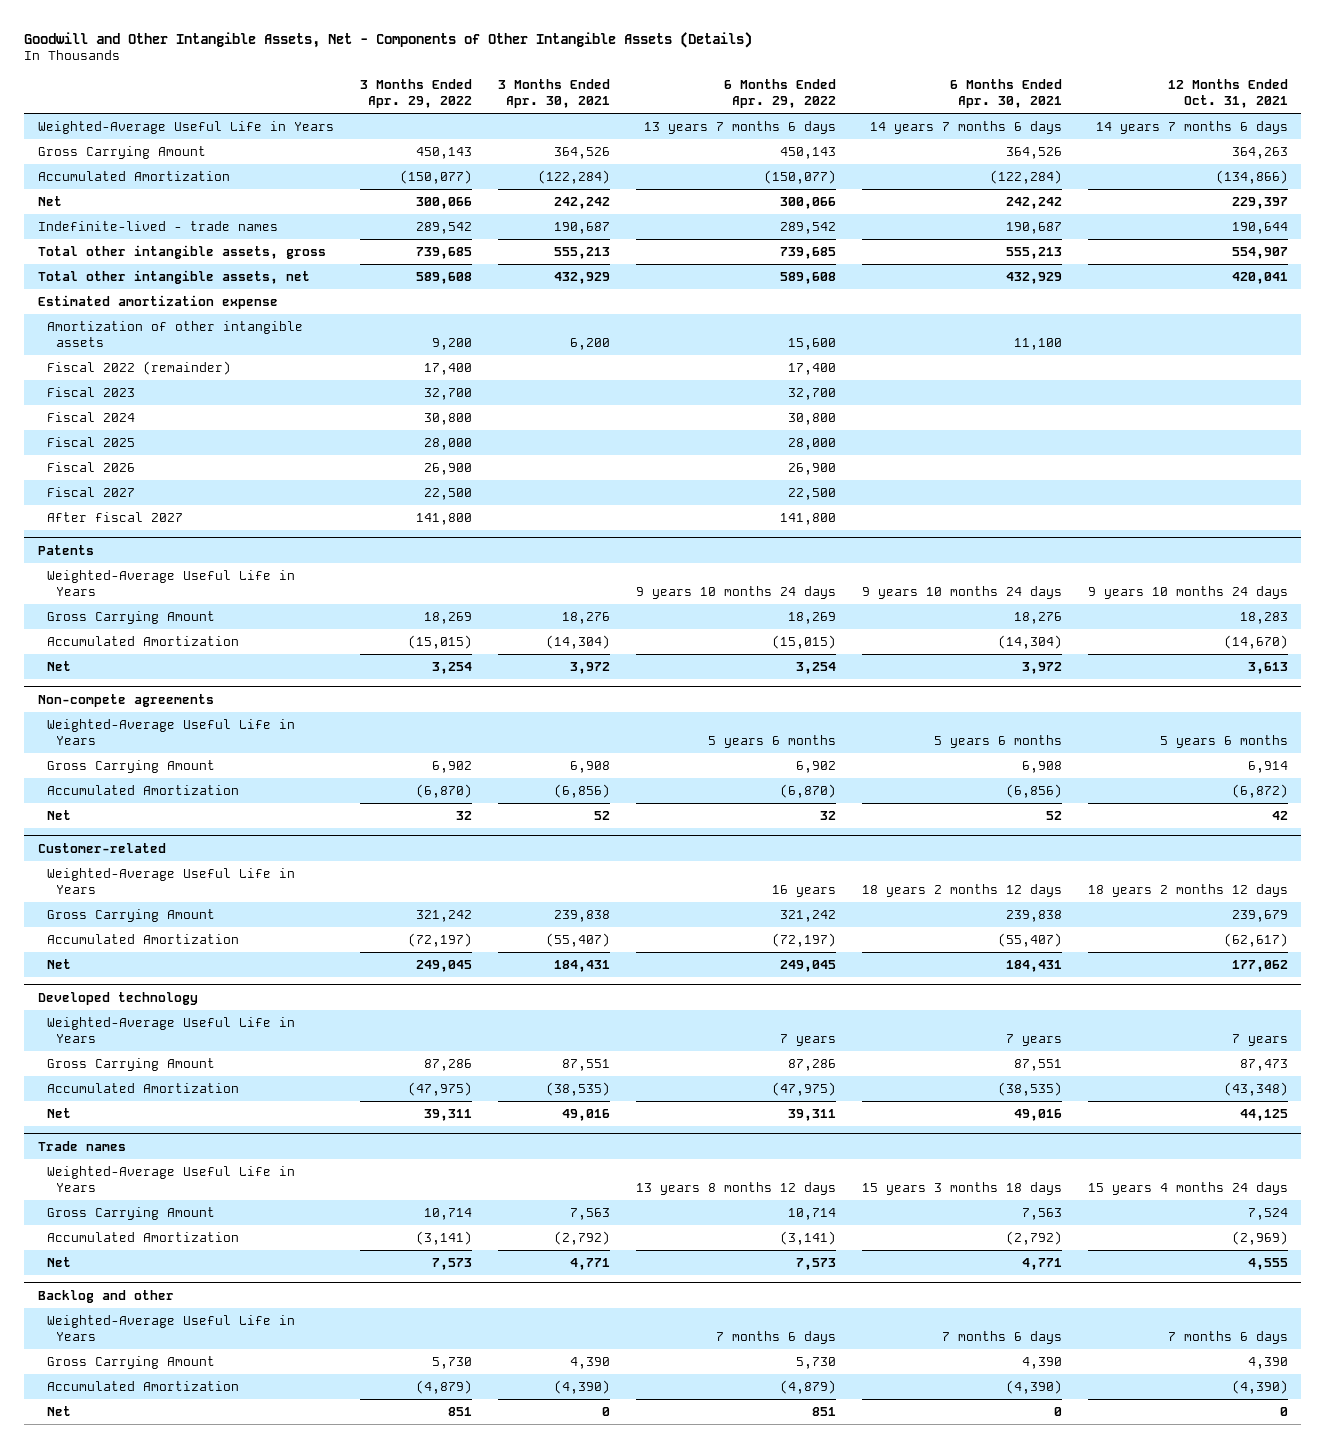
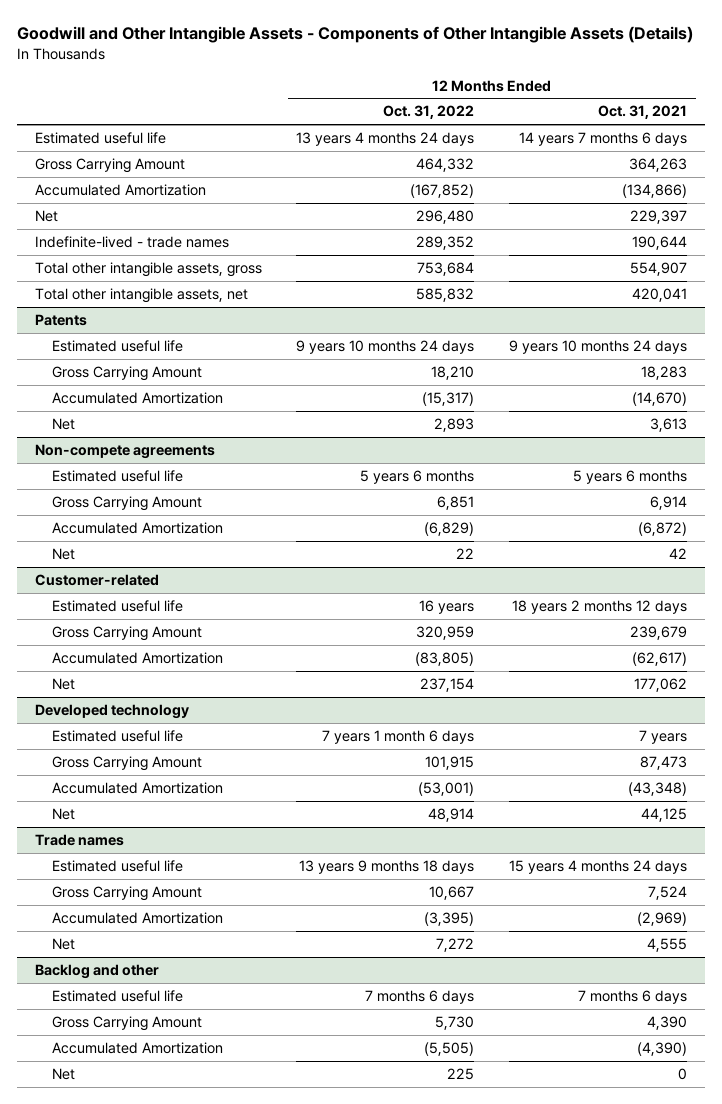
[24,31,753,48] Goodwill and Other Intangible Assets, Net - Components of Other Intangible Assets (Details) -> [17,26,694,44] Goodwill and Other Intangible Assets - Components of Other Intangible Assets (Details)
[359,79,472,109] 3 Months Ended Apr. 29, 2022 -> none
[497,79,610,109] 3 Months Ended Apr. 30, 2021 -> none
[723,79,836,109] 6 Months Ended Apr. 29, 2022 -> none
[949,79,1062,109] 6 Months Ended Apr. 30, 2021 -> none
none -> [383,105,475,120] Oct. 31, 2022
[37,120,334,134] Weighted-Average Useful Life in Years -> [34,131,166,144] Estimated useful life
[37,294,278,309] Estimated amortization expense -> none
[46,320,303,347] Amortization of other intangible assets -> none
[46,360,231,375] Fiscal 2022 (remainder) -> none
[46,386,135,397] Fiscal 2023 -> none
[46,411,135,422] Fiscal 2024 -> none
[46,436,135,447] Fiscal 2025 -> none
[46,461,135,472] Fiscal 2026 -> none
[46,486,135,497] Fiscal 2027 -> none
[46,511,183,522] After fiscal 2027 -> none
[46,569,295,596] Weighted-Average Useful Life in Years -> [52,339,184,352] Estimated useful life
[46,718,295,745] Weighted-Average Useful Life in Years -> [52,469,184,482] Estimated useful life
[46,867,295,894] Weighted-Average Useful Life in Years -> [52,599,184,612] Estimated useful life
[46,1016,295,1043] Weighted-Average Useful Life in Years -> [52,729,184,742] Estimated useful life
[46,1165,295,1192] Weighted-Average Useful Life in Years -> [52,859,184,872] Estimated useful life
[46,1314,295,1341] Weighted-Average Useful Life in Years -> [52,989,184,1002] Estimated useful life

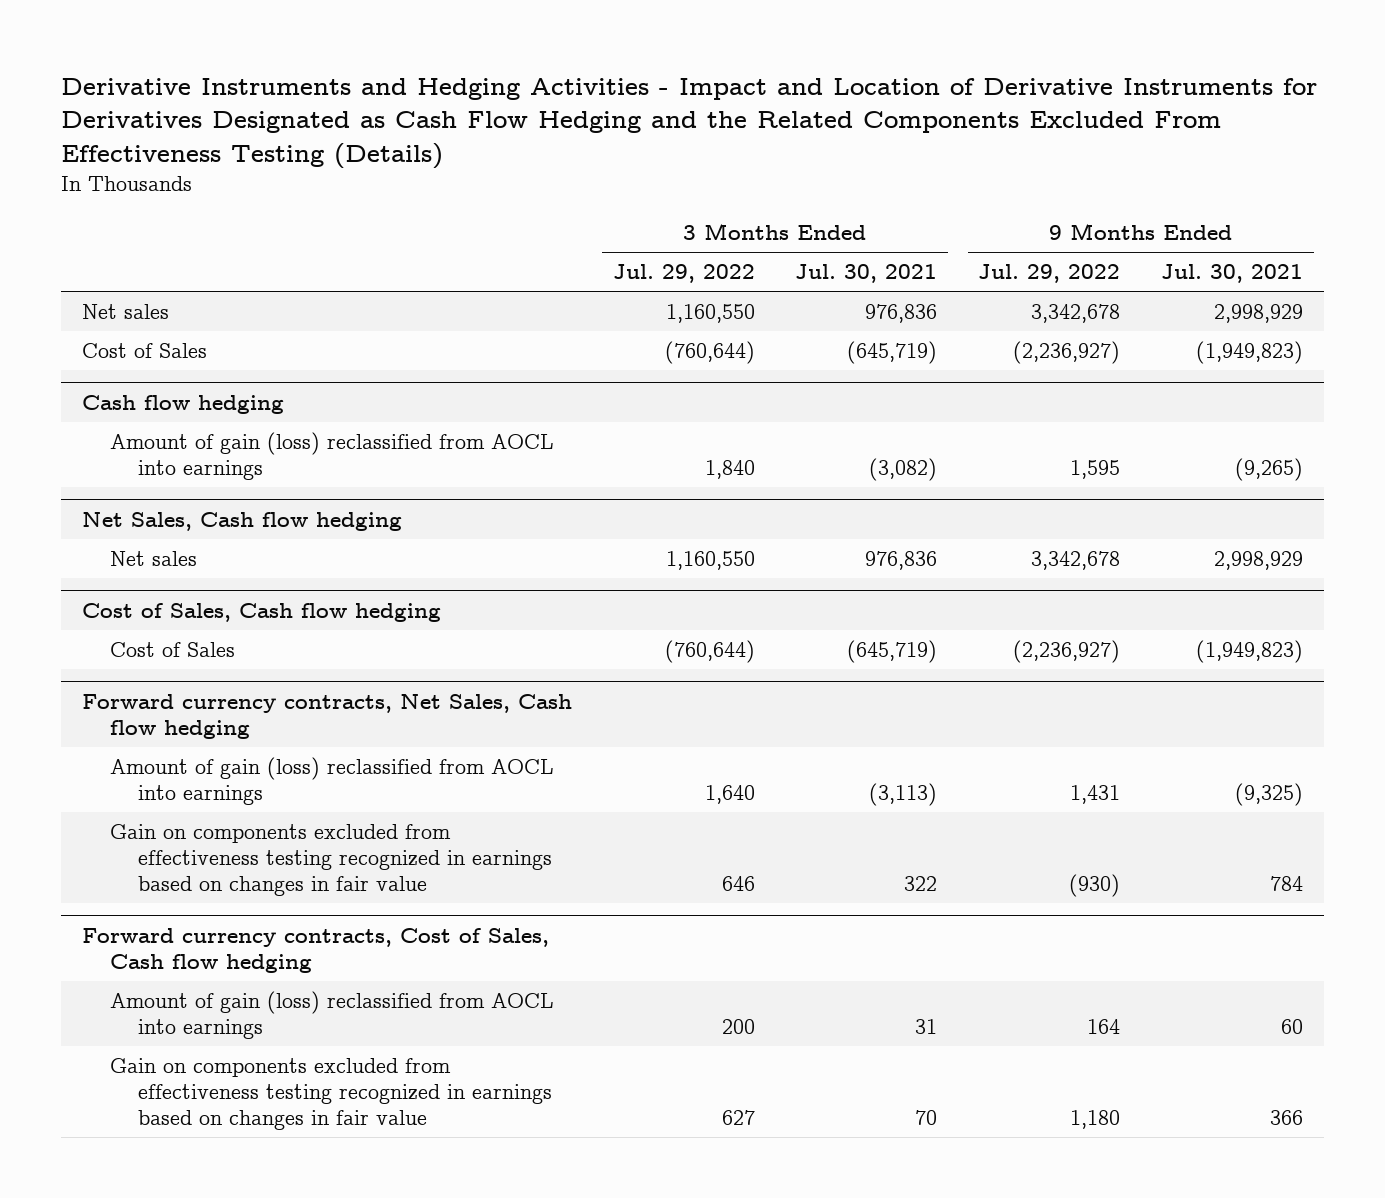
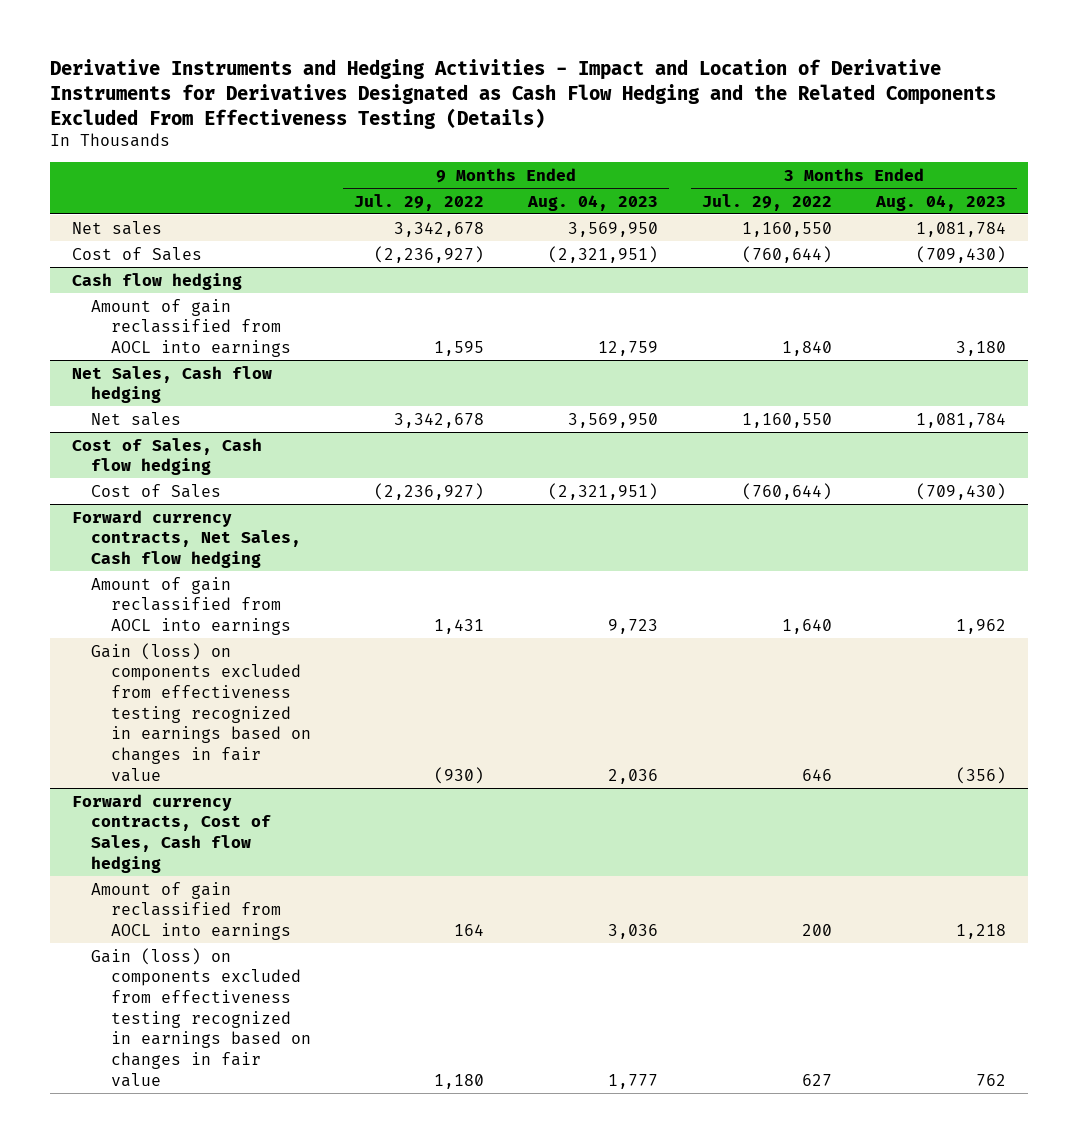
[795,264,938,284] Jul. 30, 2021 -> none
[1161,264,1304,284] Jul. 30, 2021 -> none
none -> [527,194,659,211] Aug. 04, 2023
none -> [874,194,1006,211] Aug. 04, 2023
[109,432,554,480] Amount of gain (loss) reclassified from AOCL into earnings -> [91,298,291,357] Amount of gain reclassified from AOCL into earnings
[109,757,554,805] Amount of gain (loss) reclassified from AOCL into earnings -> [91,576,291,635] Amount of gain reclassified from AOCL into earnings
[109,824,553,896] Gain on components excluded from effectiveness testing recognized in earnings based on changes in fair value -> [91,642,311,782] Gain (loss) on components excluded from effectiveness testing recognized in earnings based on changes in fair value
[109,991,554,1039] Amount of gain (loss) reclassified from AOCL into earnings -> [91,881,291,940] Amount of gain reclassified from AOCL into earnings
[109,1058,553,1130] Gain on components excluded from effectiveness testing recognized in earnings based on changes in fair value -> [91,947,311,1087] Gain (loss) on components excluded from effectiveness testing recognized in earnings based on changes in fair value

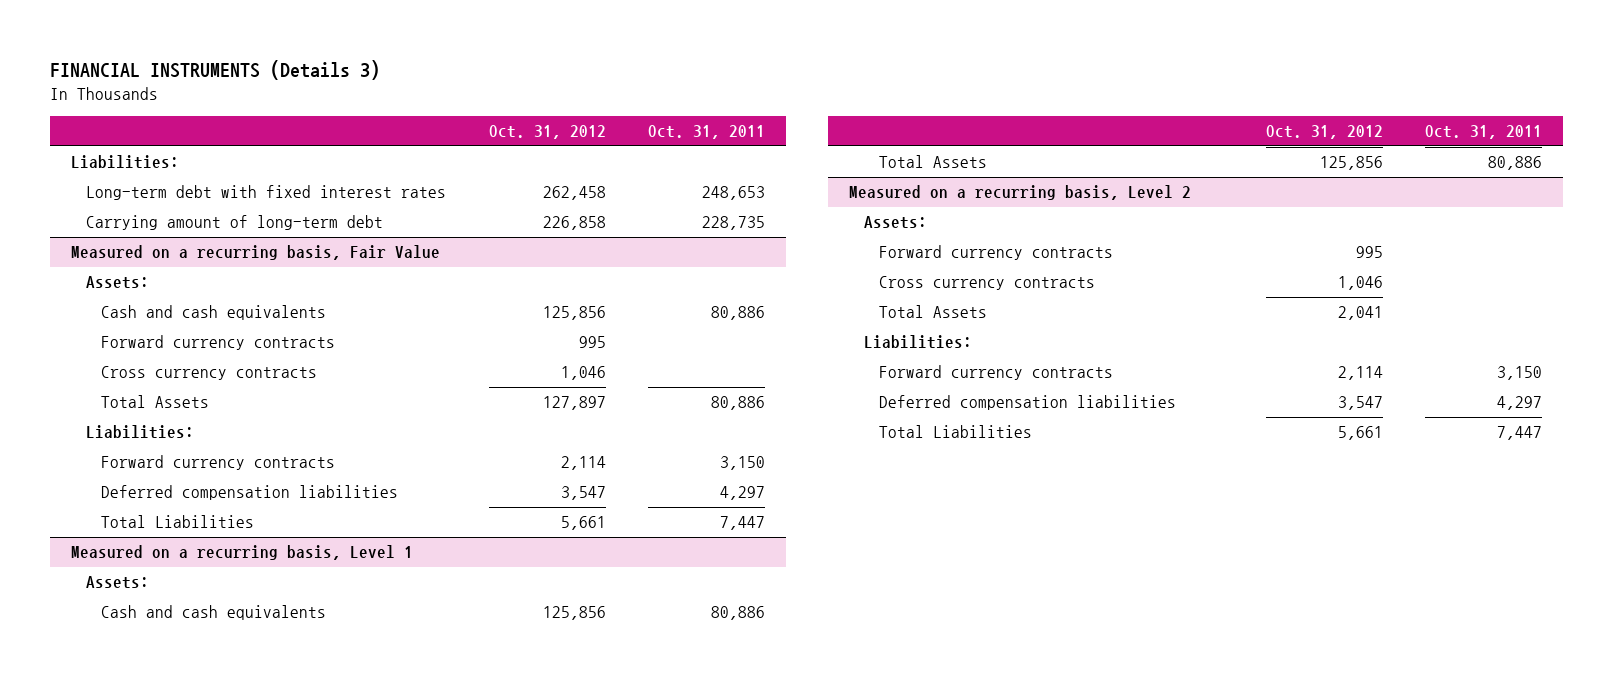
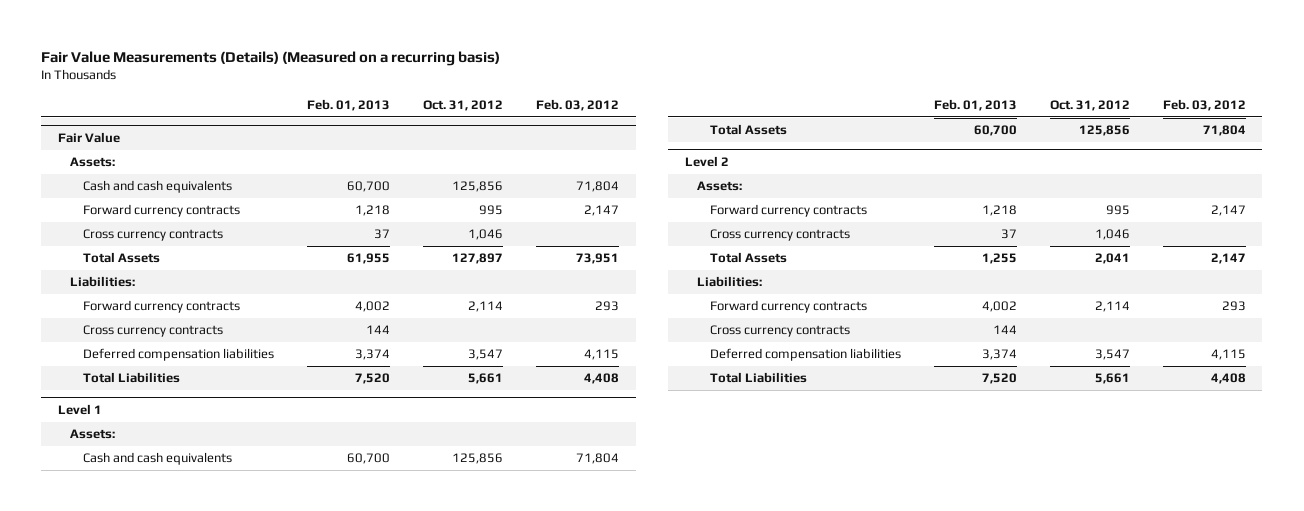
[50,60,381,81] FINANCIAL INSTRUMENTS (Details 3) -> [41,50,501,66] Fair Value Measurements (Details) (Measured on a recurring basis)
[647,125,765,140] Oct. 31, 2011 -> none
none -> [306,98,390,111] Feb. 01, 2013
none -> [536,98,620,111] Feb. 03, 2012
[71,155,180,170] Liabilities: -> none
[86,185,447,201] Long-term debt with fixed interest rates -> none
[86,215,384,231] Carrying amount of long-term debt -> none
[71,245,441,261] Measured on a recurring basis, Fair Value -> none
none -> [58,132,121,144] Fair Value
none -> [82,325,223,338] Cross currency contracts
[71,545,414,561] Measured on a recurring basis, Level 1 -> none
none -> [58,404,103,416] Level 1
[848,185,1191,201] Measured on a recurring basis, Level 2 -> none
none -> [684,156,729,168] Level 2
none -> [709,325,850,338] Cross currency contracts

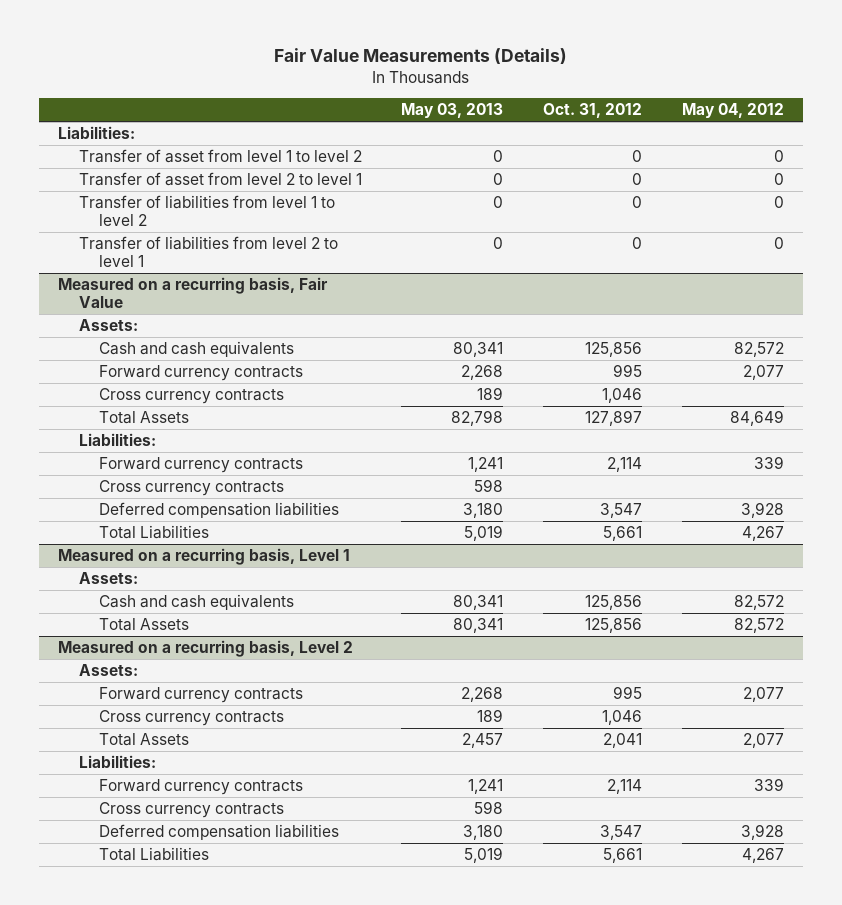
[41,50,501,66] Fair Value Measurements (Details) (Measured on a recurring basis) -> [274,48,568,65] Fair Value Measurements (Details)
[306,98,390,111] Feb. 01, 2013 -> none
[536,98,620,111] Feb. 03, 2012 -> none
none -> [401,103,504,119] May 03, 2013
none -> [681,103,784,119] May 04, 2012
[58,132,121,144] Fair Value -> none
none -> [58,126,136,140] Liabilities:
none -> [78,149,362,164] Transfer of asset from level 1 to level 2
none -> [78,172,362,187] Transfer of asset from level 2 to level 1
none -> [78,195,335,226] Transfer of liabilities from level 1 to level 2
none -> [78,236,338,267] Transfer of liabilities from level 2 to level 1
none -> [58,277,329,308] Measured on a recurring basis, Fair Value
[58,404,103,416] Level 1 -> none
none -> [58,548,351,566] Measured on a recurring basis, Level 1
[684,156,729,168] Level 2 -> none
none -> [58,640,354,658] Measured on a recurring basis, Level 2

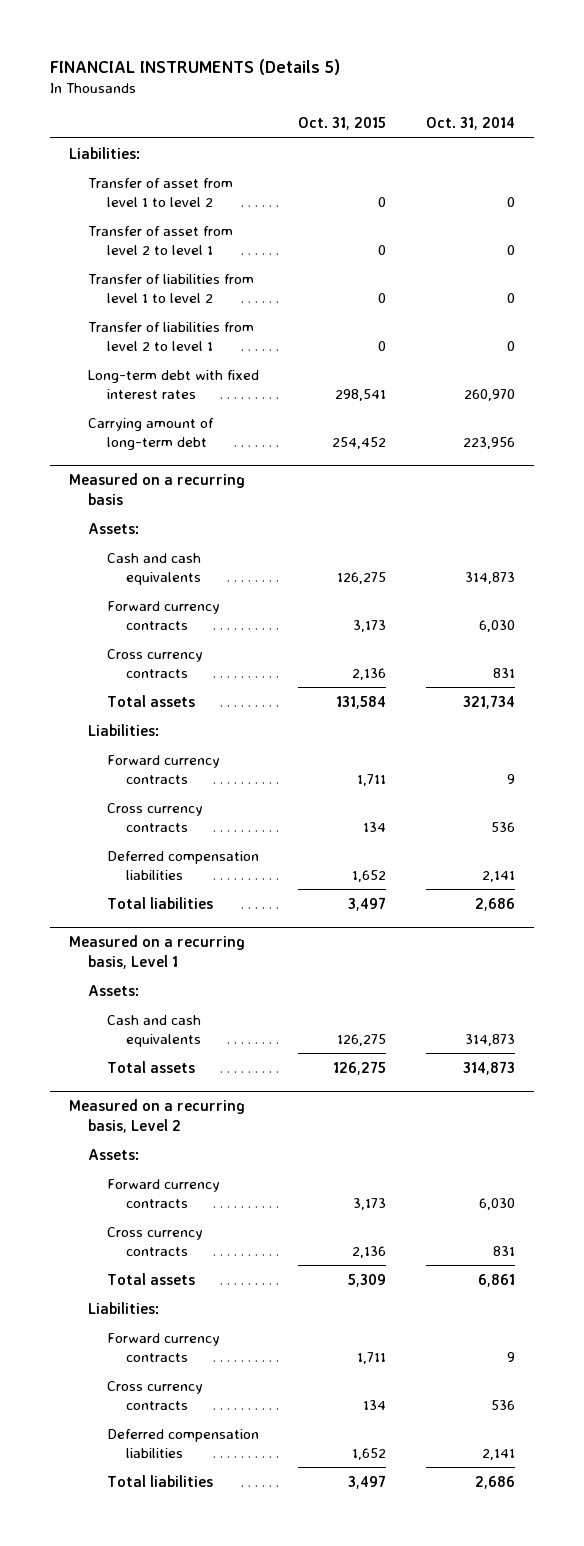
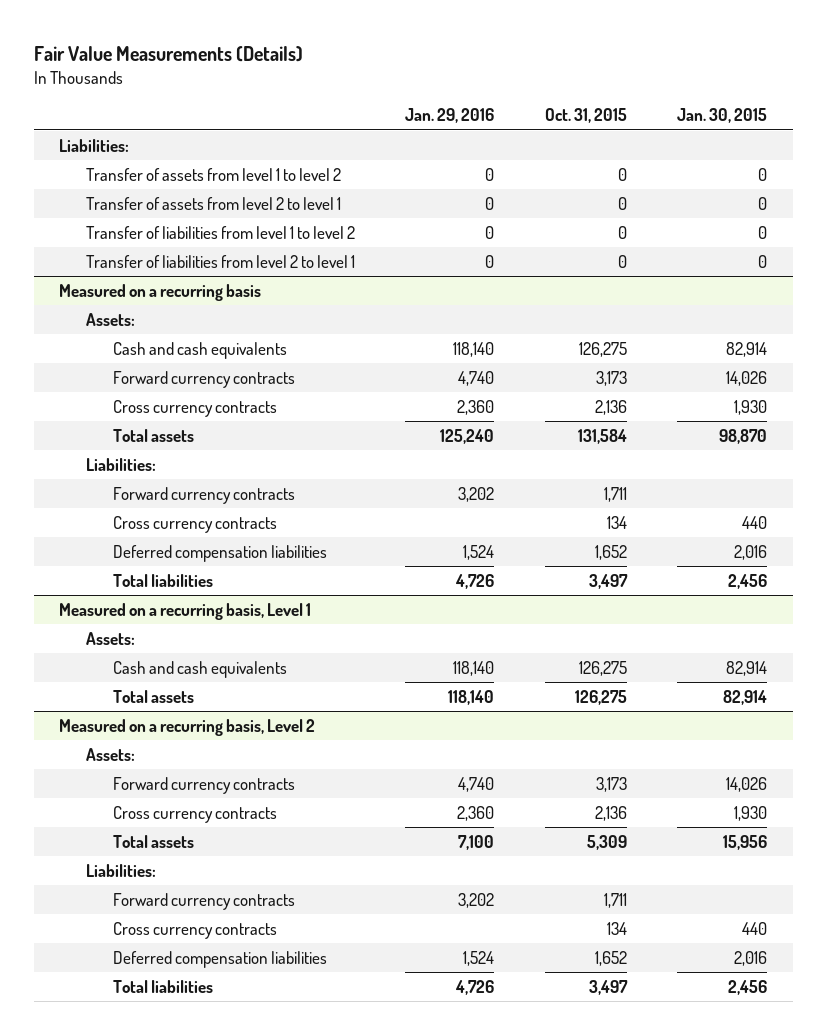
[49,59,340,76] FINANCIAL INSTRUMENTS (Details 5) -> [34,45,304,62] Fair Value Measurements (Details)
[425,117,515,131] Oct. 31, 2014 -> none
none -> [405,108,495,124] Jan. 29, 2016
none -> [677,108,768,124] Jan. 30, 2015
[88,177,234,207] Transfer of asset from level 1 to level 2 -> [85,167,341,181] Transfer of assets from level 1 to level 2
[88,225,234,255] Transfer of asset from level 2 to level 1 -> [85,196,341,210] Transfer of assets from level 2 to level 1
[88,369,260,399] Long-term debt with fixed interest rates -> none
[88,417,215,450] Carrying amount of long-term debt -> none

